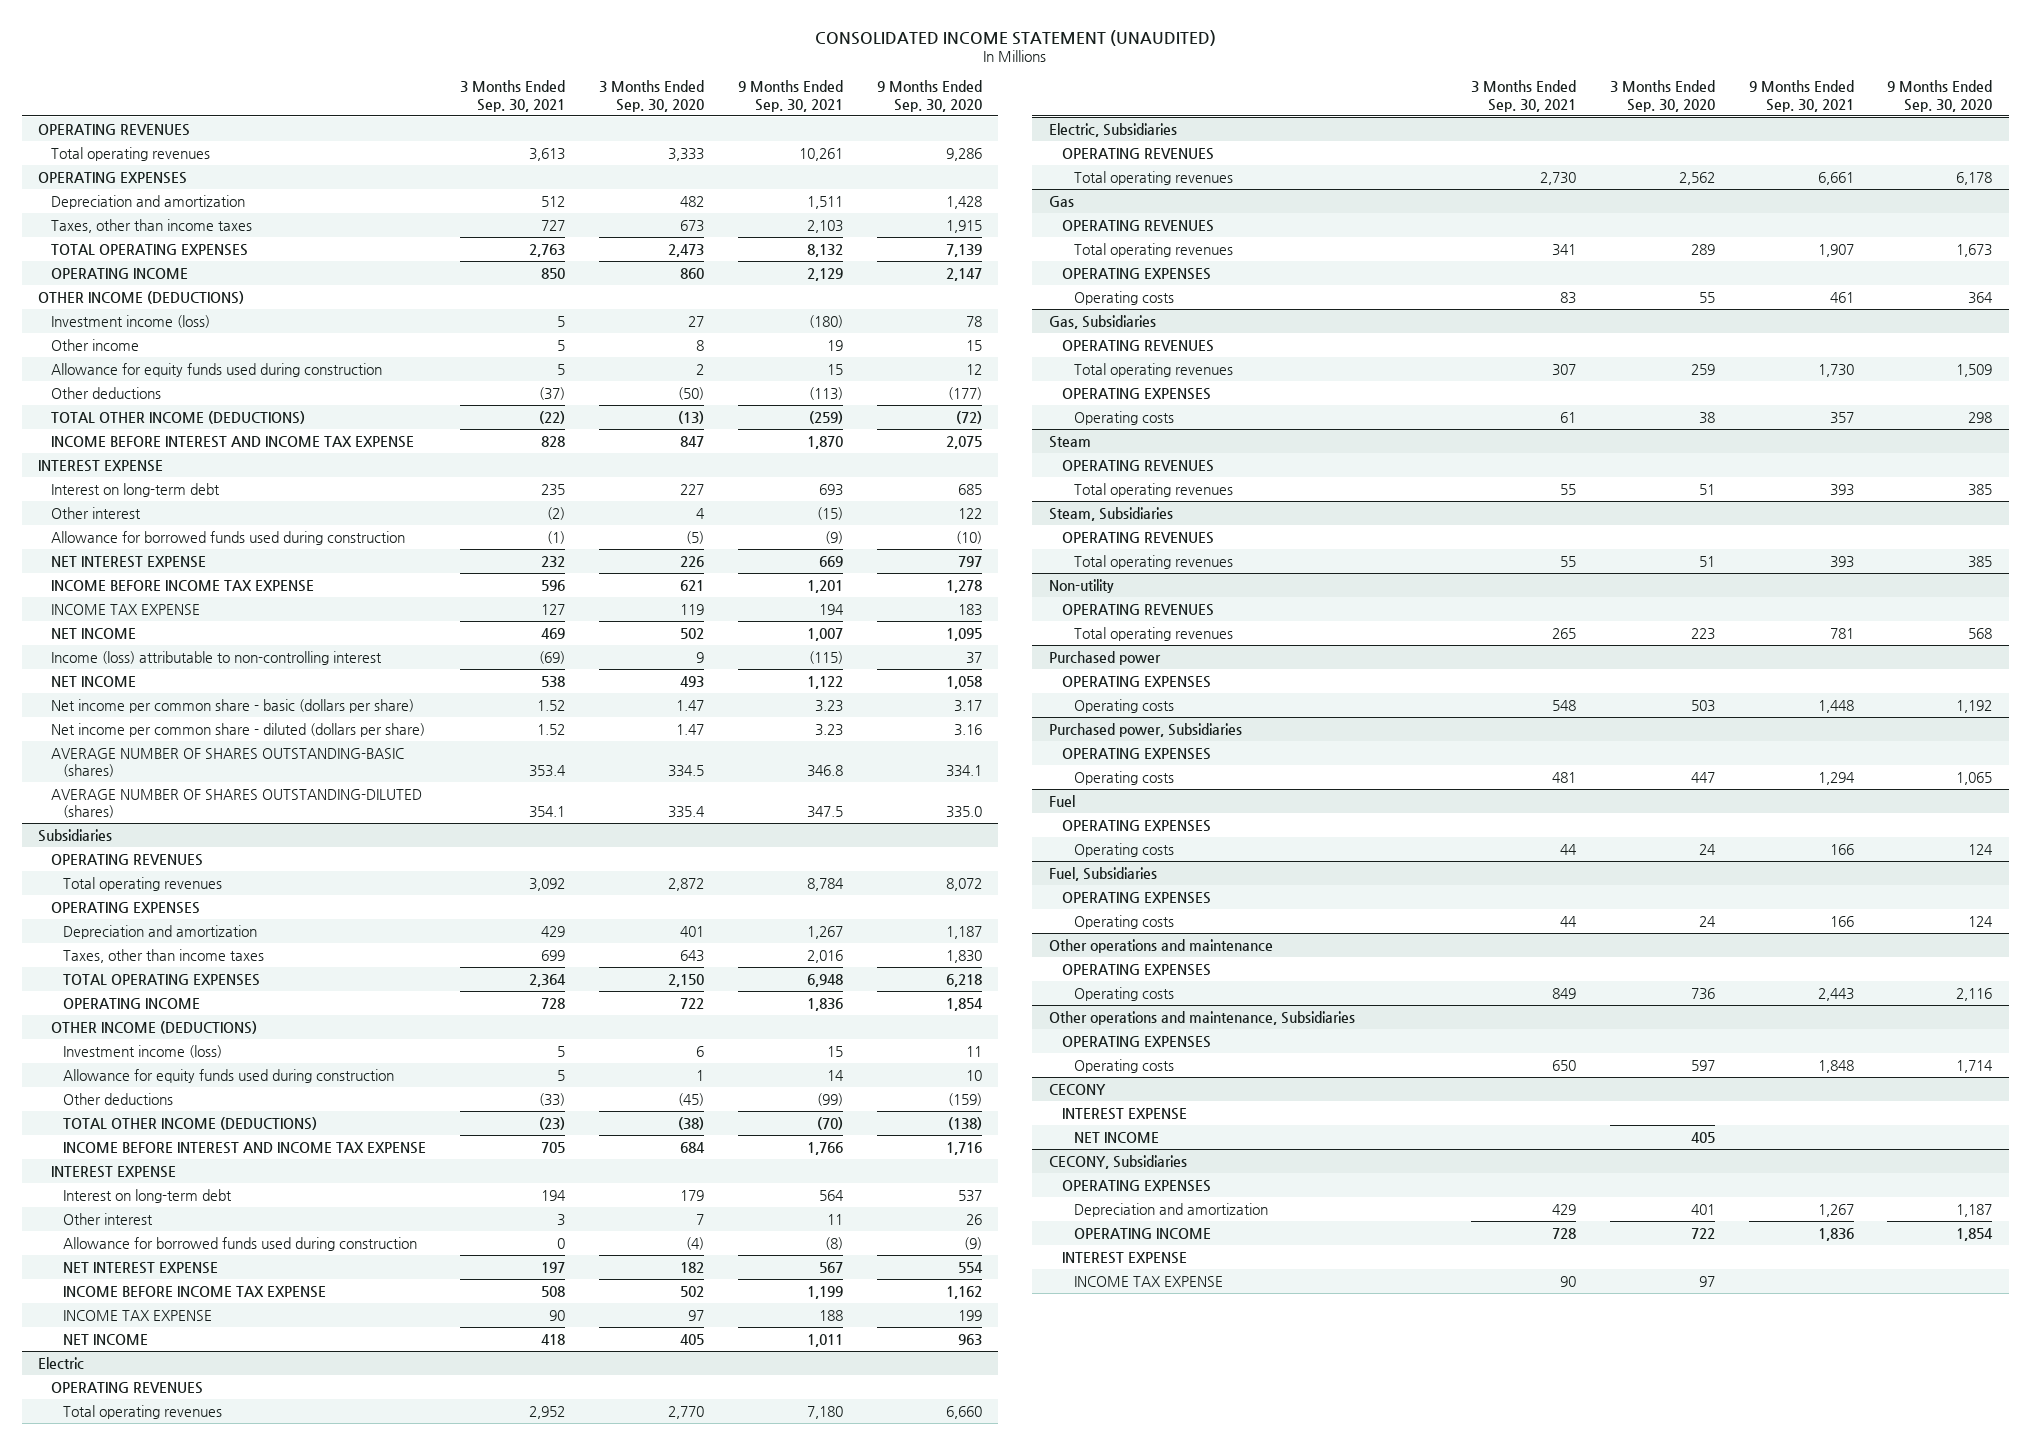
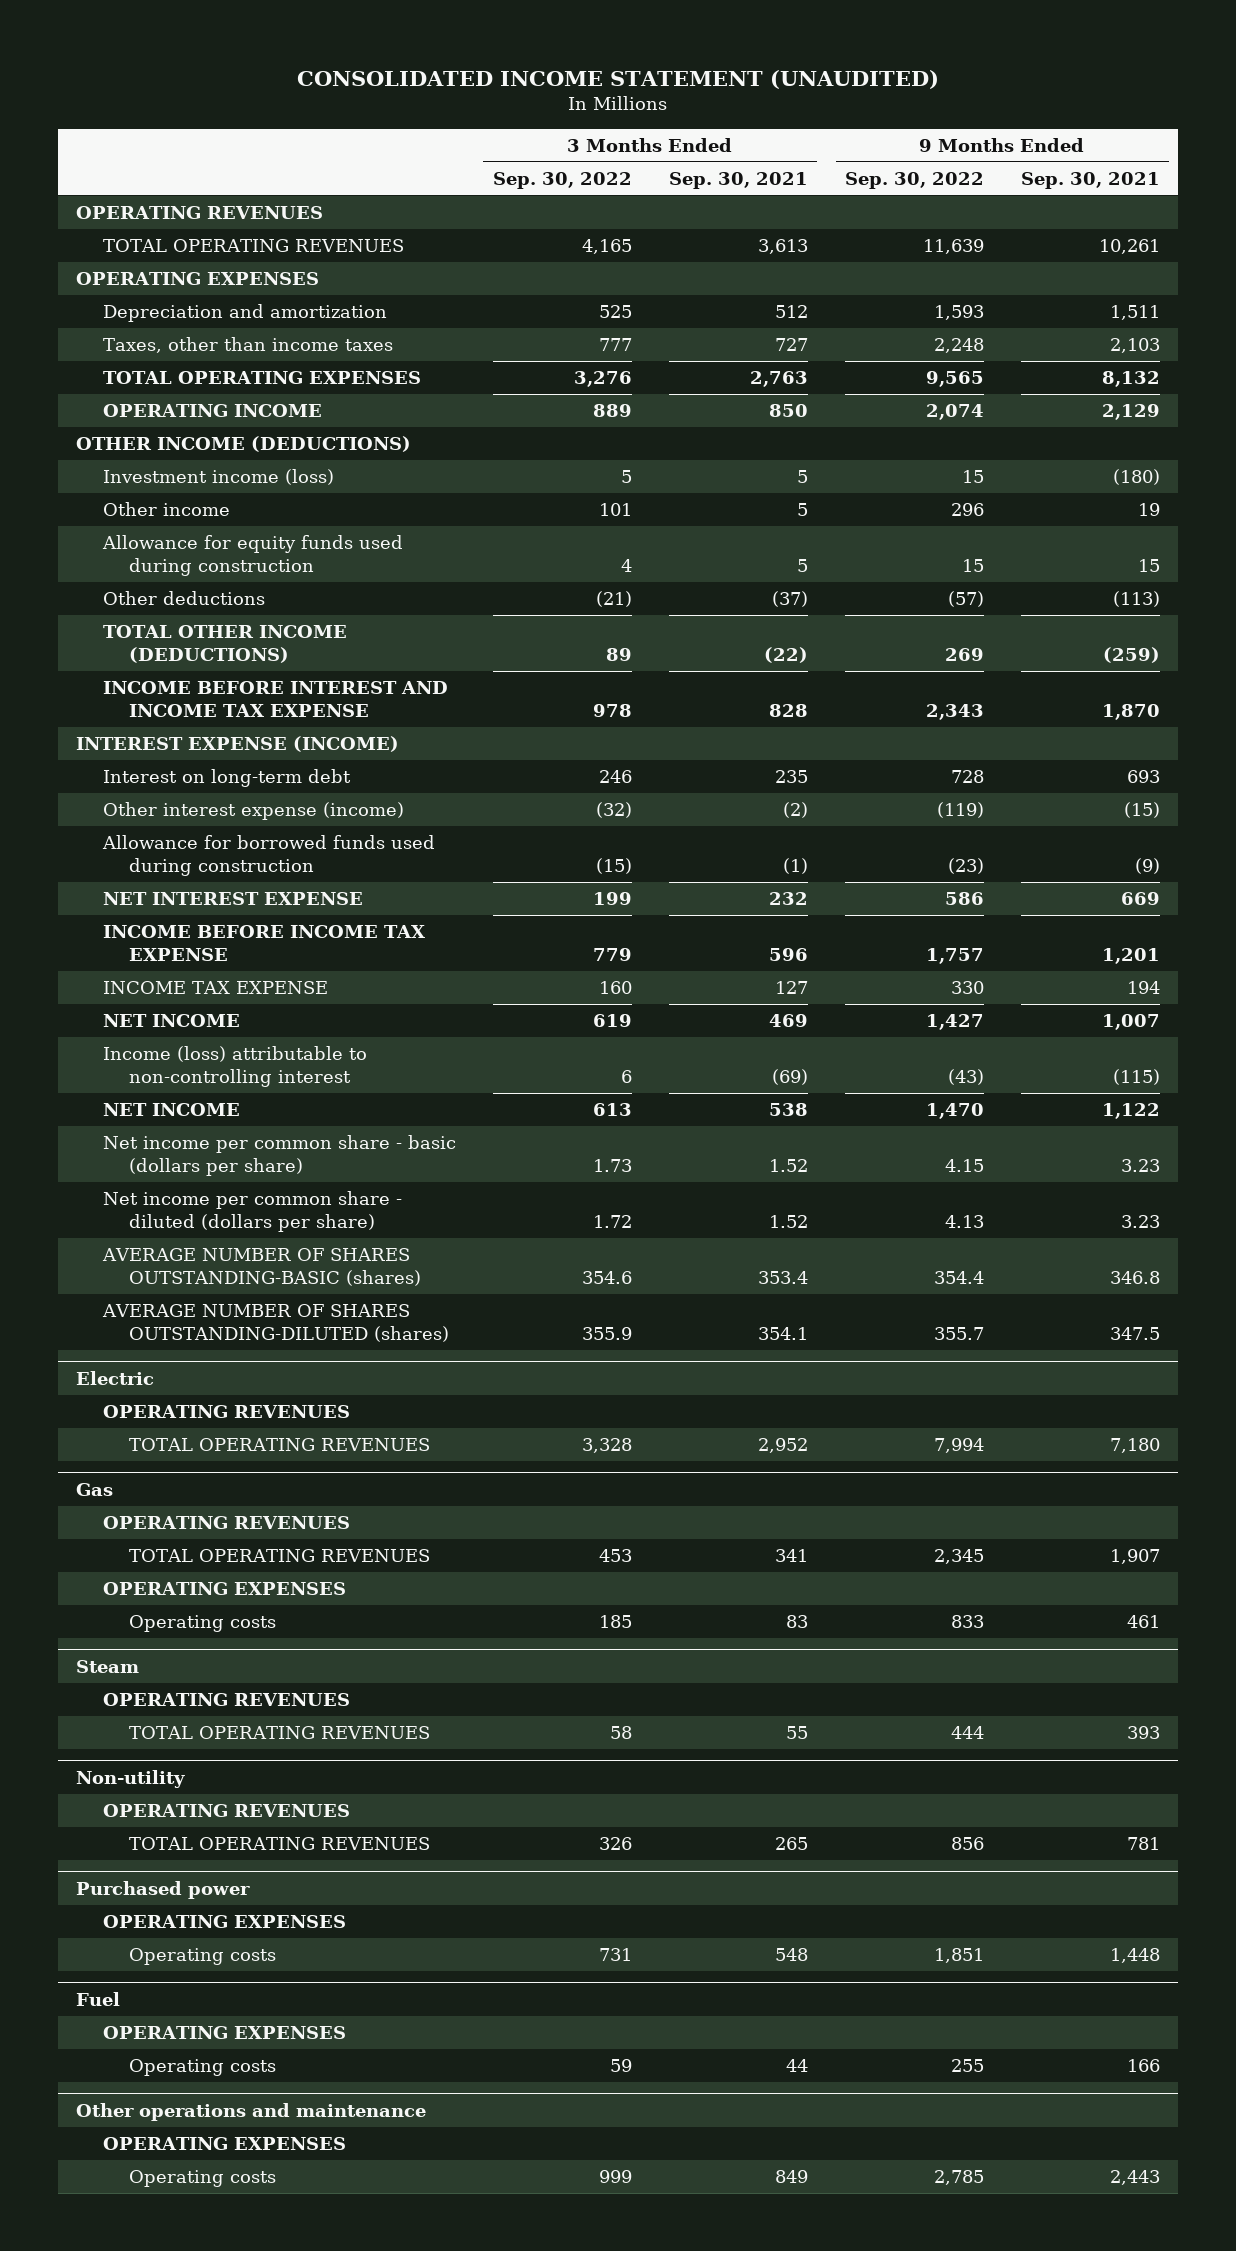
[598,80,704,112] 3 Months Ended Sep. 30, 2020 -> none
[876,80,982,112] 9 Months Ended Sep. 30, 2020 -> none
none -> [492,171,632,189] Sep. 30, 2022
none -> [844,171,984,189] Sep. 30, 2022
[50,146,210,161] Total operating revenues -> [102,239,404,253] TOTAL OPERATING REVENUES
[38,459,164,472] INTEREST EXPENSE -> [76,736,400,753] INTEREST EXPENSE (INCOME)
[50,506,141,519] Other interest -> [102,802,404,821] Other interest expense (income)
[38,828,113,842] Subsidiaries -> none
[50,853,203,866] OPERATING REVENUES -> none
[63,876,223,891] Total operating revenues -> none
[50,901,200,914] OPERATING EXPENSES -> none
[63,924,258,939] Depreciation and amortization -> none
[63,948,265,963] Taxes, other than income taxes -> none
[63,973,261,986] TOTAL OPERATING EXPENSES -> none
[63,997,201,1009] OPERATING INCOME -> none
[50,1020,257,1034] OTHER INCOME (DEDUCTIONS) -> none
[63,1044,223,1058] Investment income (loss) -> none
[63,1068,395,1083] Allowance for equity funds used during construction -> none
[63,1092,174,1105] Other deductions -> none
[63,1116,318,1130] TOTAL OTHER INCOME (DEDUCTIONS) -> none
[63,1141,427,1154] INCOME BEFORE INTEREST AND INCOME TAX EXPENSE -> none
[50,1165,176,1178] INTEREST EXPENSE -> none
[63,1188,233,1203] Interest on long-term debt -> none
[63,1212,154,1225] Other interest -> none
[63,1236,418,1251] Allowance for borrowed funds used during construction -> none
[63,1261,219,1274] NET INTEREST EXPENSE -> none
[63,1285,327,1298] INCOME BEFORE INCOME TAX EXPENSE -> none
[63,1309,213,1321] INCOME TAX EXPENSE -> none
[63,1333,149,1345] NET INCOME -> none
[1049,122,1178,137] Electric, Subsidiaries -> none
[1061,147,1214,160] OPERATING REVENUES -> none
[1074,170,1234,185] Total operating revenues -> none
[63,1404,223,1419] Total operating revenues -> [129,1438,431,1452] TOTAL OPERATING REVENUES
[1074,242,1234,257] Total operating revenues -> [129,1549,431,1563] TOTAL OPERATING REVENUES
[1049,314,1157,329] Gas, Subsidiaries -> none
[1061,339,1214,352] OPERATING REVENUES -> none
[1074,362,1234,377] Total operating revenues -> none
[1061,387,1211,400] OPERATING EXPENSES -> none
[1074,410,1175,425] Operating costs -> none
[1049,506,1174,521] Steam, Subsidiaries -> none
[1061,531,1214,544] OPERATING REVENUES -> none
[1074,554,1234,569] Total operating revenues -> none
[1074,482,1234,497] Total operating revenues -> [129,1726,431,1740] TOTAL OPERATING REVENUES
[1074,626,1234,641] Total operating revenues -> [129,1837,431,1851] TOTAL OPERATING REVENUES
[1049,722,1243,737] Purchased power, Subsidiaries -> none
[1061,747,1211,760] OPERATING EXPENSES -> none
[1074,770,1175,785] Operating costs -> none
[1049,866,1158,881] Fuel, Subsidiaries -> none
[1061,891,1211,904] OPERATING EXPENSES -> none
[1074,914,1175,929] Operating costs -> none
[1049,1010,1356,1025] Other operations and maintenance, Subsidiaries -> none
[1061,1035,1211,1048] OPERATING EXPENSES -> none
[1074,1058,1175,1073] Operating costs -> none
[1049,1083,1107,1095] CECONY -> none
[1061,1107,1187,1120] INTEREST EXPENSE -> none
[1074,1131,1160,1143] NET INCOME -> none
[1049,1154,1188,1169] CECONY, Subsidiaries -> none
[1061,1179,1211,1192] OPERATING EXPENSES -> none
[1074,1202,1269,1217] Depreciation and amortization -> none
[1074,1227,1212,1239] OPERATING INCOME -> none
[1061,1251,1187,1264] INTEREST EXPENSE -> none
[1074,1275,1224,1287] INCOME TAX EXPENSE -> none

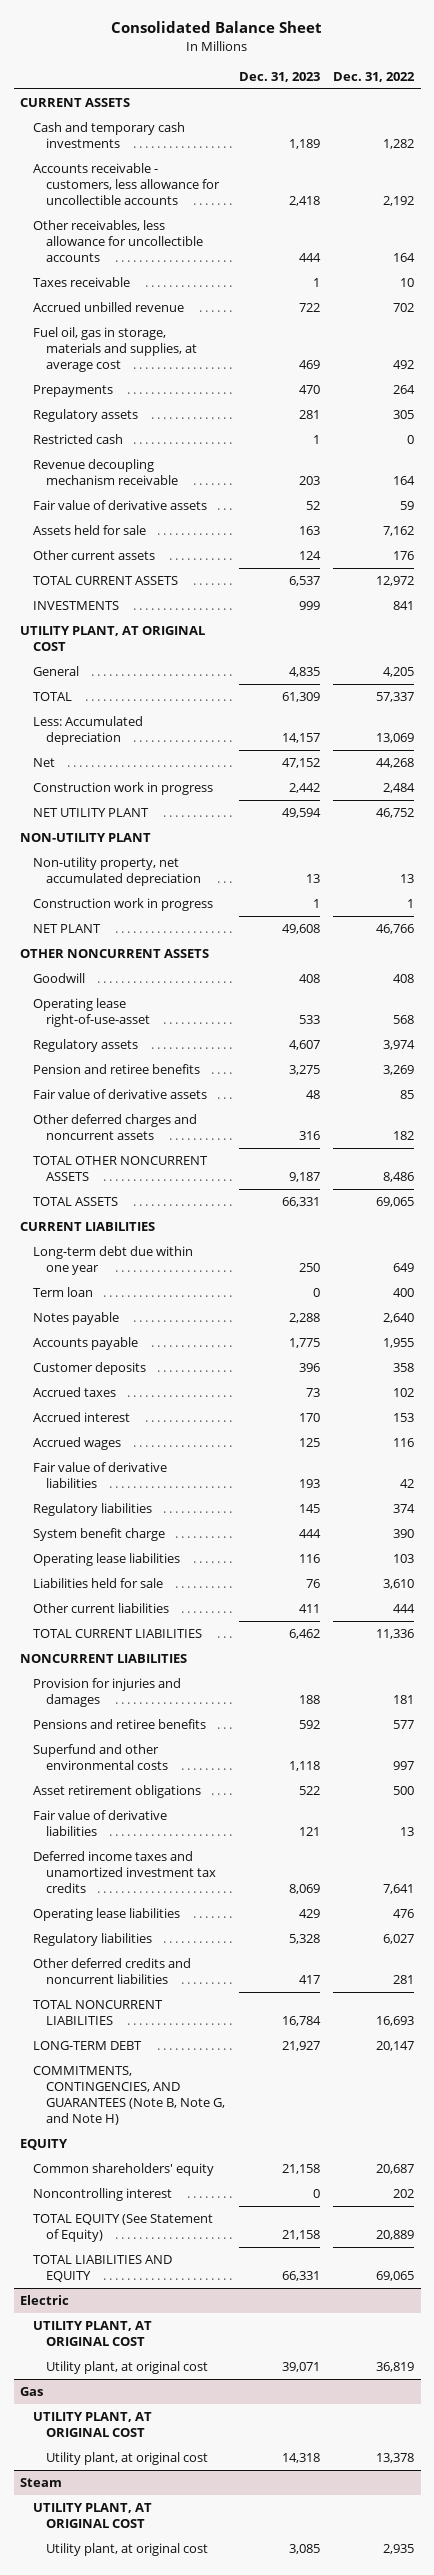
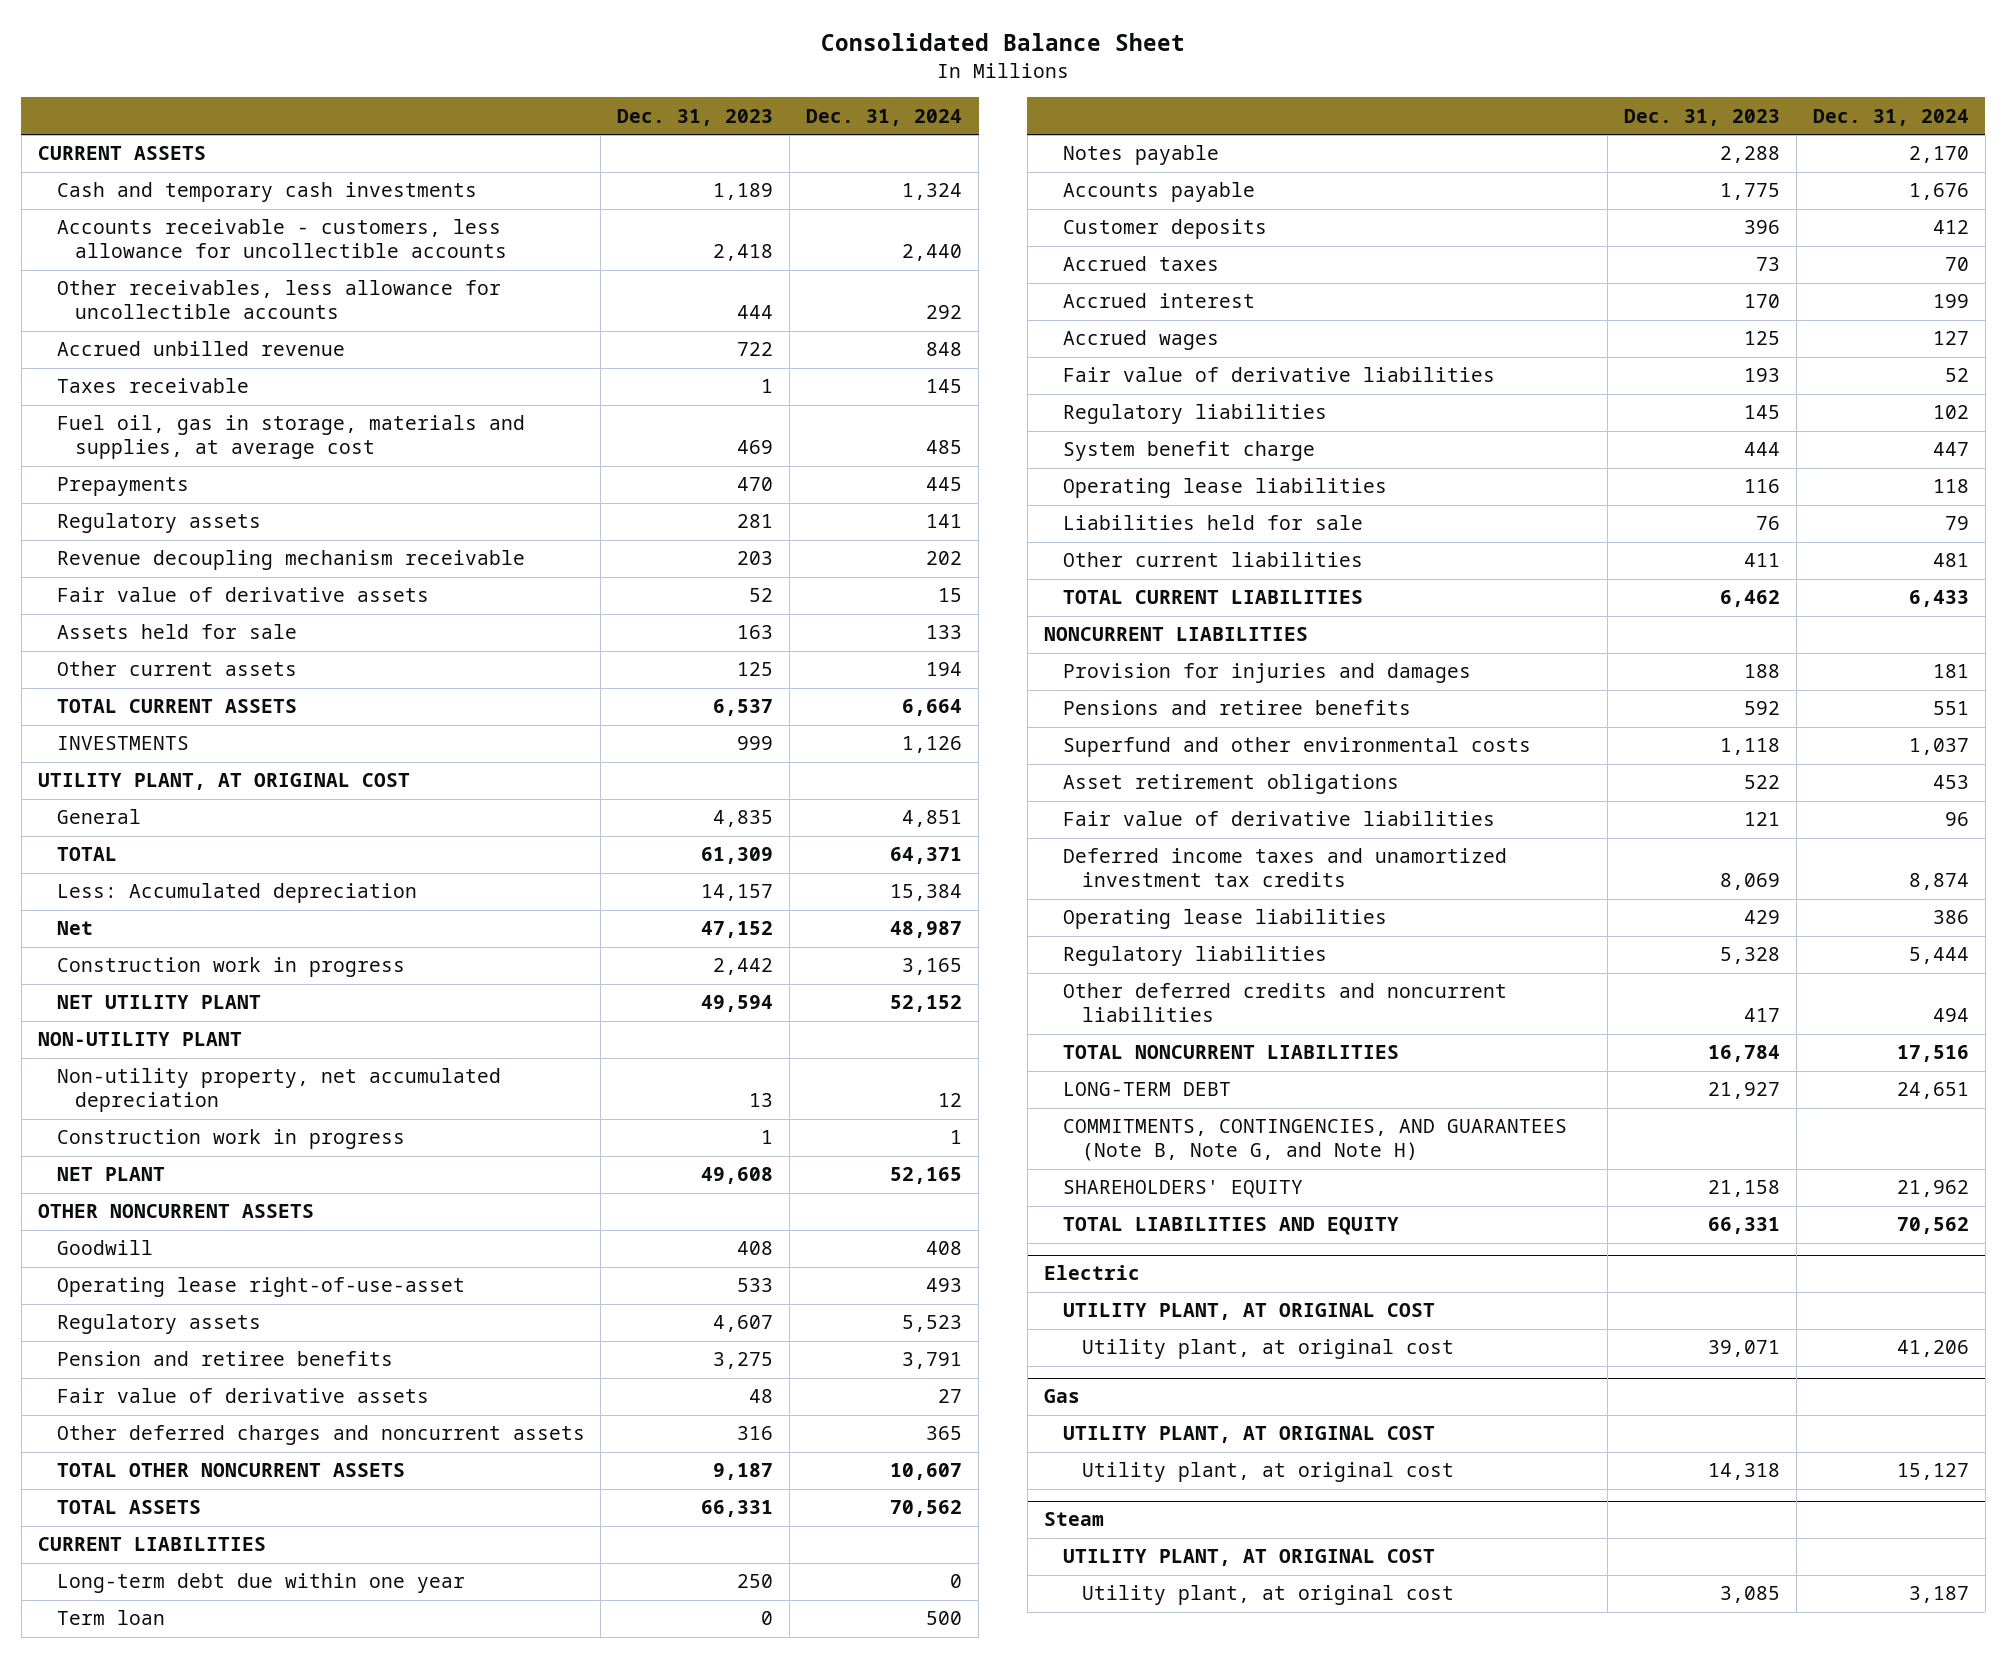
[333,71,416,82] Dec. 31, 2022 -> none
none -> [806,108,963,126] Dec. 31, 2024
[33,277,131,288] Taxes receivable -> [56,378,249,394] Taxes receivable
[33,434,124,445] Restricted cash -> none
[298,551,321,561] 124 -> [737,662,774,677] 125
[20,2139,69,2151] EQUITY -> none
[33,2163,215,2177] Common shareholders' equity -> none
[33,2188,173,2202] Noncontrolling interest -> none
[33,2214,214,2243] TOTAL EQUITY (See Statement of Equity) -> [1062,1180,1303,1199] SHAREHOLDERS' EQUITY

